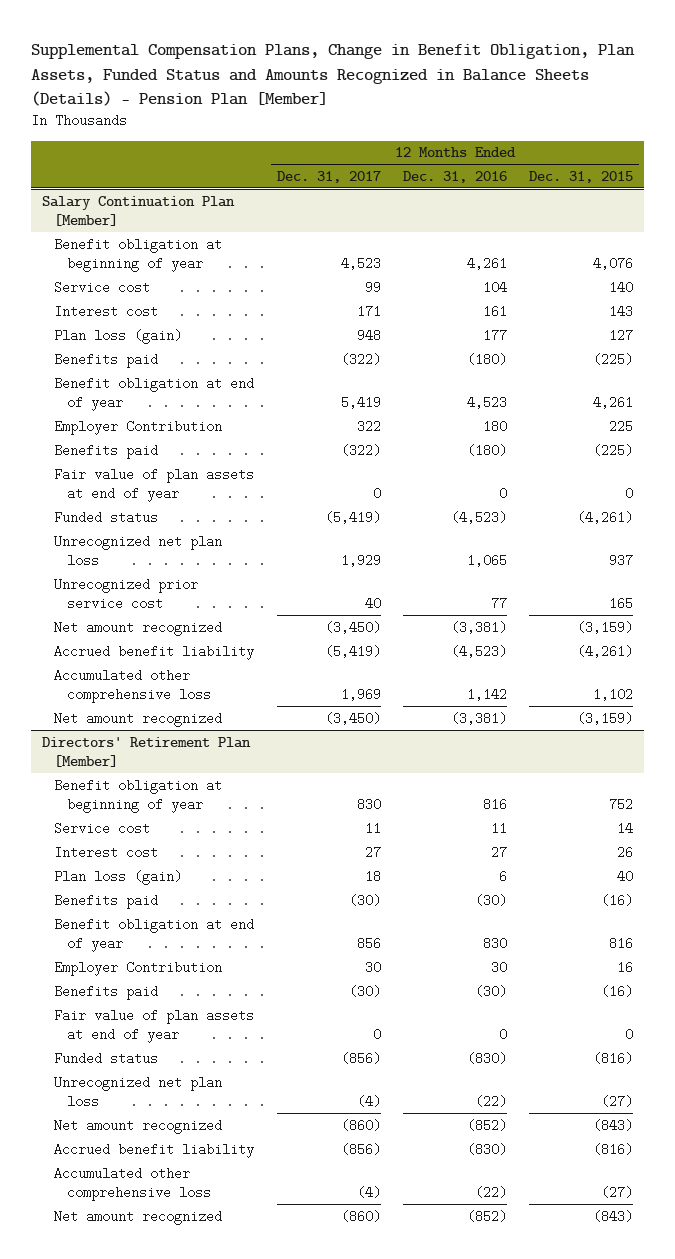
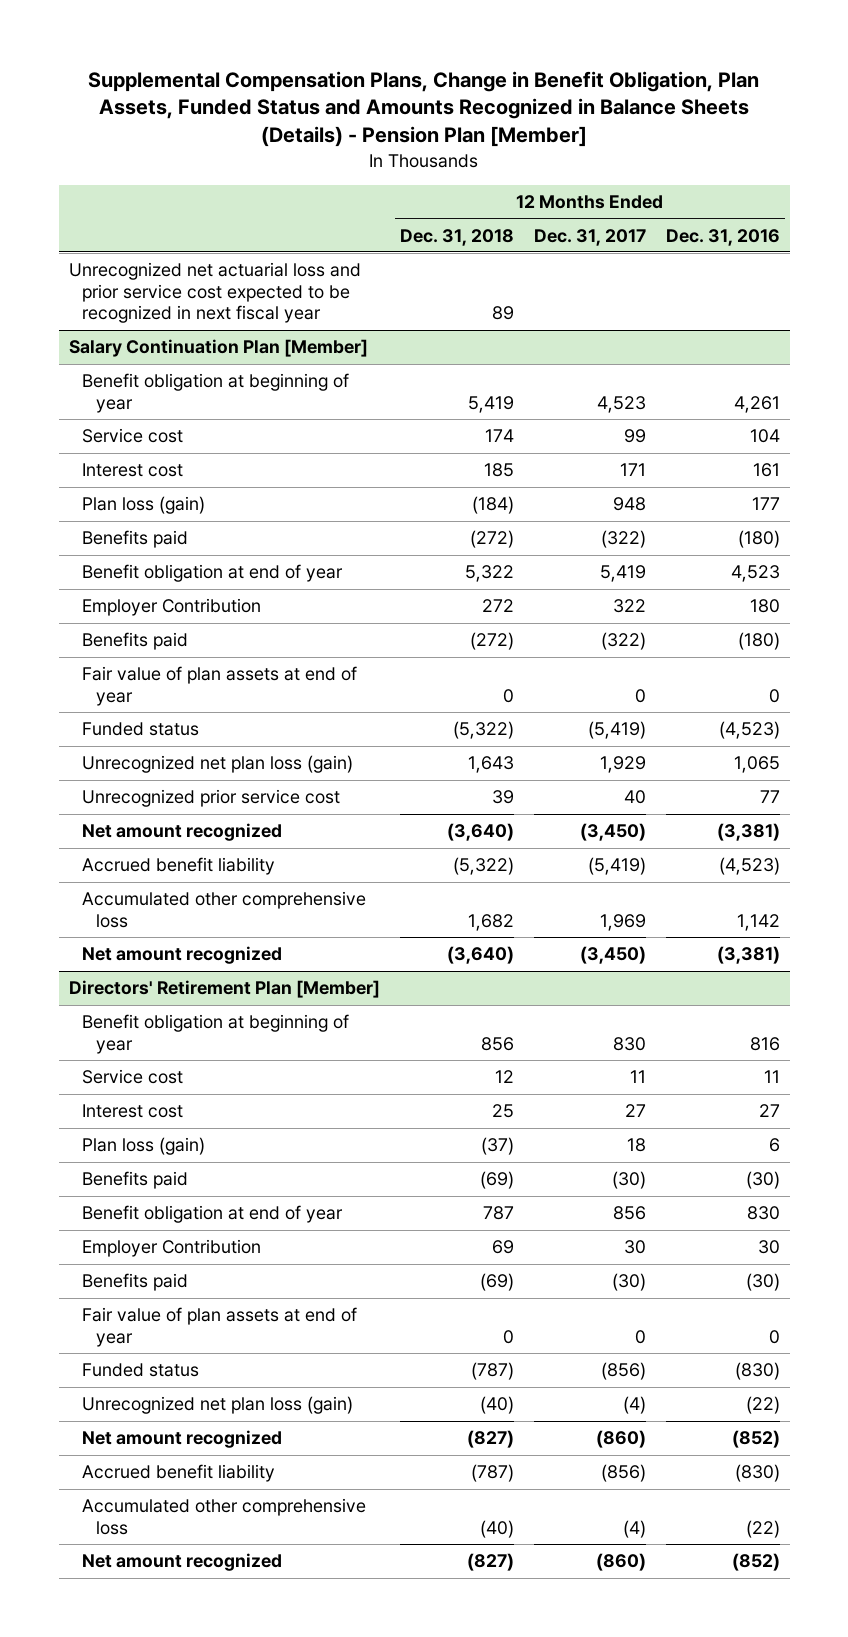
[529,170,634,183] Dec. 31, 2015 -> none
none -> [399,228,514,246] Dec. 31, 2018
none -> [68,262,361,324] Unrecognized net actuarial loss and prior service cost expected to be recognized in next fiscal year
[54,534,223,566] Unrecognized net plan loss -> [82,755,354,774] Unrecognized net plan loss (gain)
[54,1075,223,1107] Unrecognized net plan loss -> [82,1396,354,1415] Unrecognized net plan loss (gain)

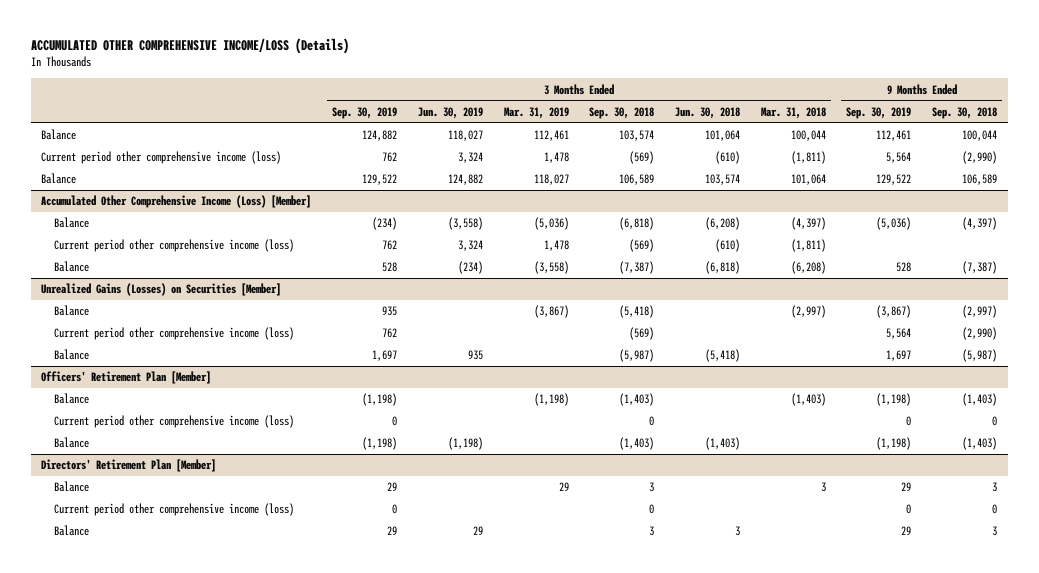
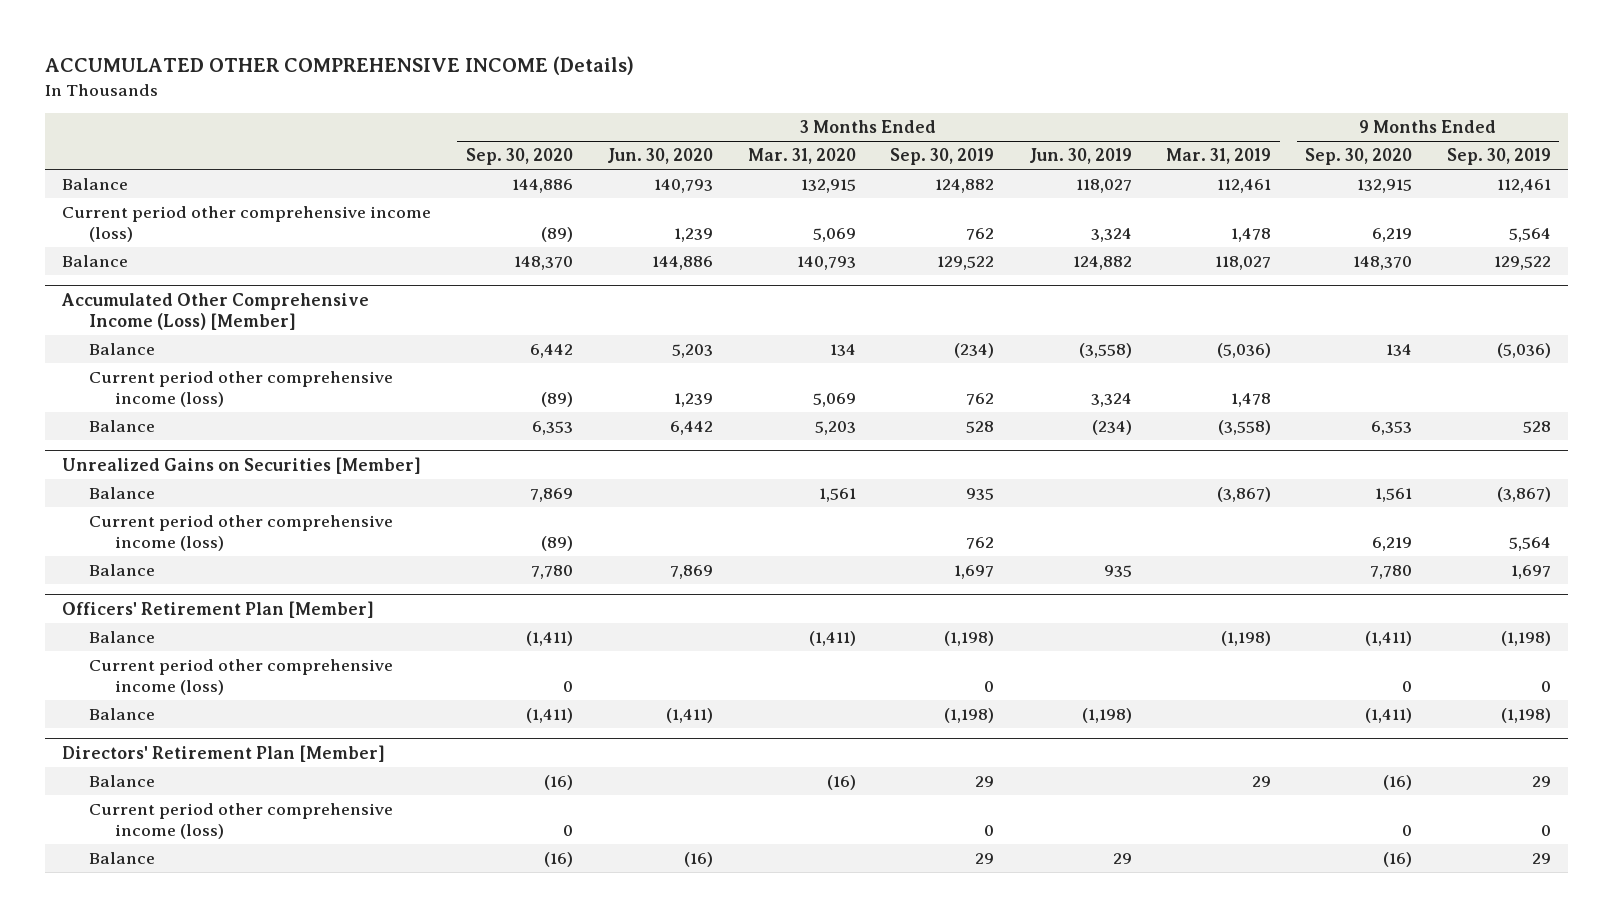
[30,37,349,54] ACCUMULATED OTHER COMPREHENSIVE INCOME/LOSS (Details) -> [45,56,635,76] ACCUMULATED OTHER COMPREHENSIVE INCOME (Details)
[589,107,655,120] Sep. 30, 2018 -> none
[675,107,741,120] Jun. 30, 2018 -> none
[760,107,826,120] Mar. 31, 2018 -> none
[932,107,998,120] Sep. 30, 2018 -> none
none -> [465,148,573,166] Sep. 30, 2020
none -> [607,148,714,165] Jun. 30, 2020
none -> [747,148,856,165] Mar. 31, 2020
none -> [1305,148,1413,166] Sep. 30, 2020
[41,283,282,297] Unrealized Gains (Losses) on Securities [Member] -> [62,456,422,474] Unrealized Gains on Securities [Member]

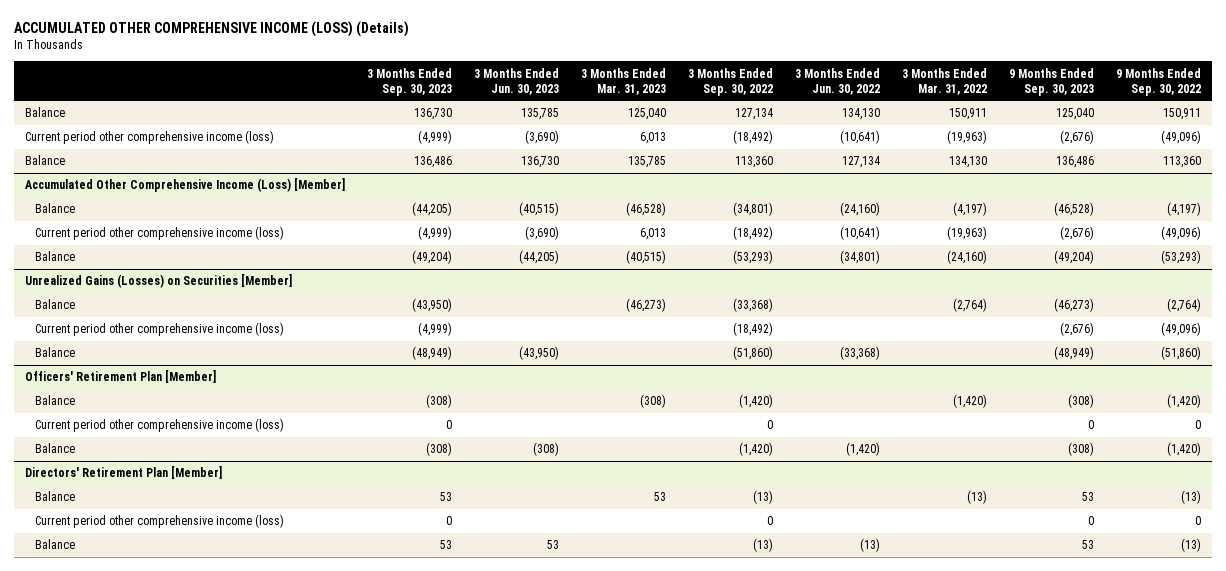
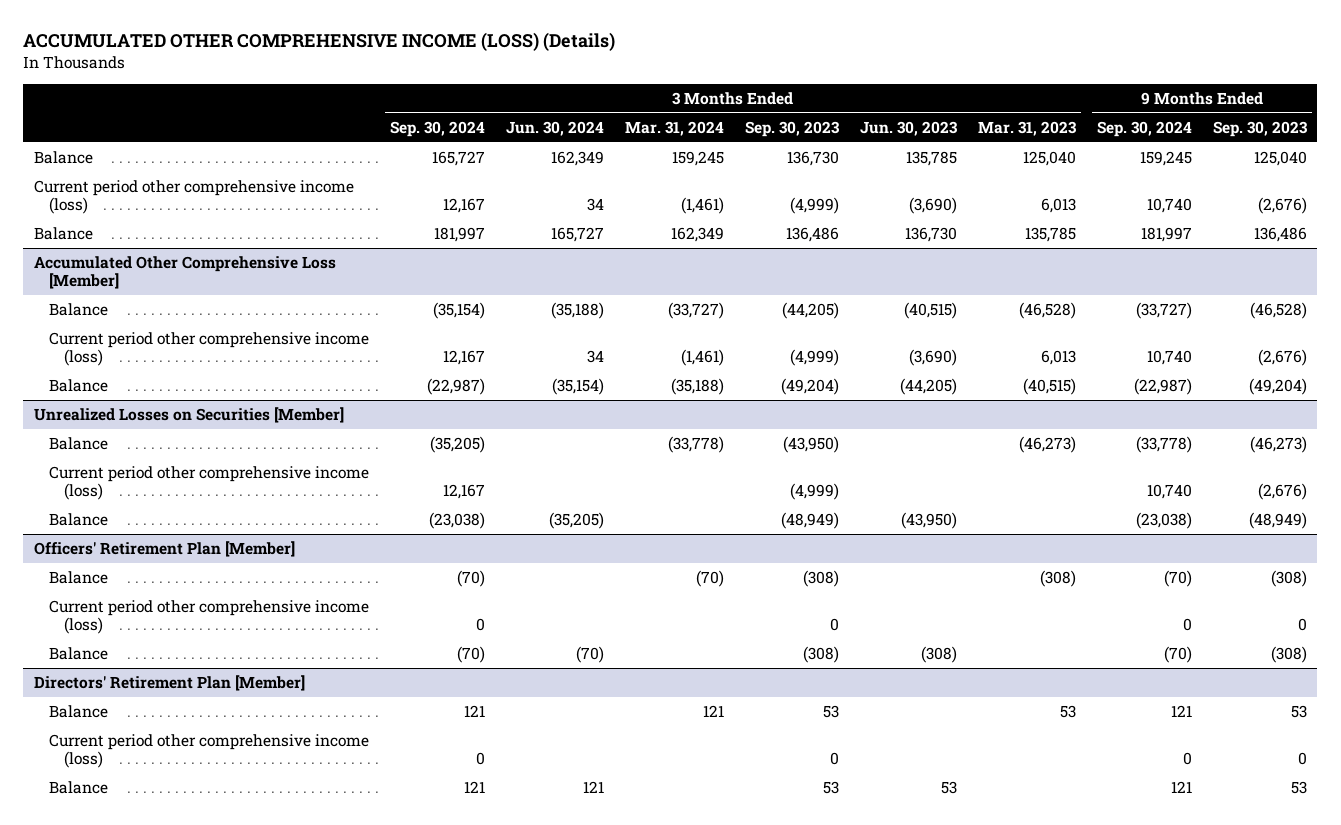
[687,67,773,96] 3 Months Ended Sep. 30, 2022 -> none
[794,67,880,95] 3 Months Ended Jun. 30, 2022 -> none
[901,67,987,95] 3 Months Ended Mar. 31, 2022 -> none
[1115,67,1201,96] 9 Months Ended Sep. 30, 2022 -> none
none -> [389,120,485,137] Sep. 30, 2024
none -> [505,120,604,136] Jun. 30, 2024
none -> [624,120,724,136] Mar. 31, 2024
none -> [1096,120,1192,137] Sep. 30, 2024
[25,178,346,193] Accumulated Other Comprehensive Income (Loss) [Member] -> [33,255,336,290] Accumulated Other Comprehensive Loss [Member]
[25,274,293,289] Unrealized Gains (Losses) on Securities [Member] -> [33,406,344,423] Unrealized Losses on Securities [Member]

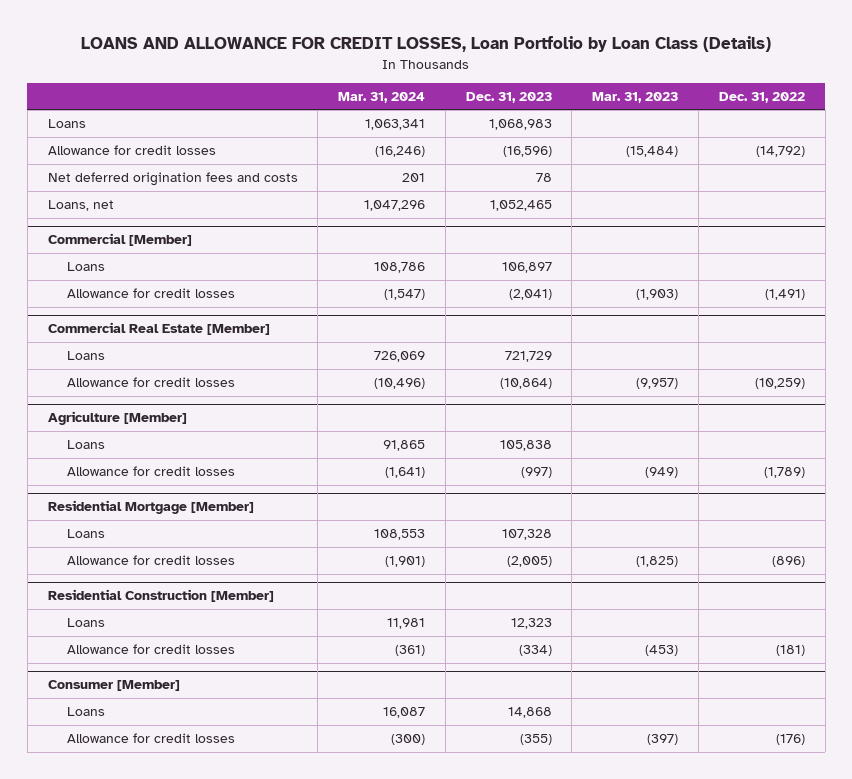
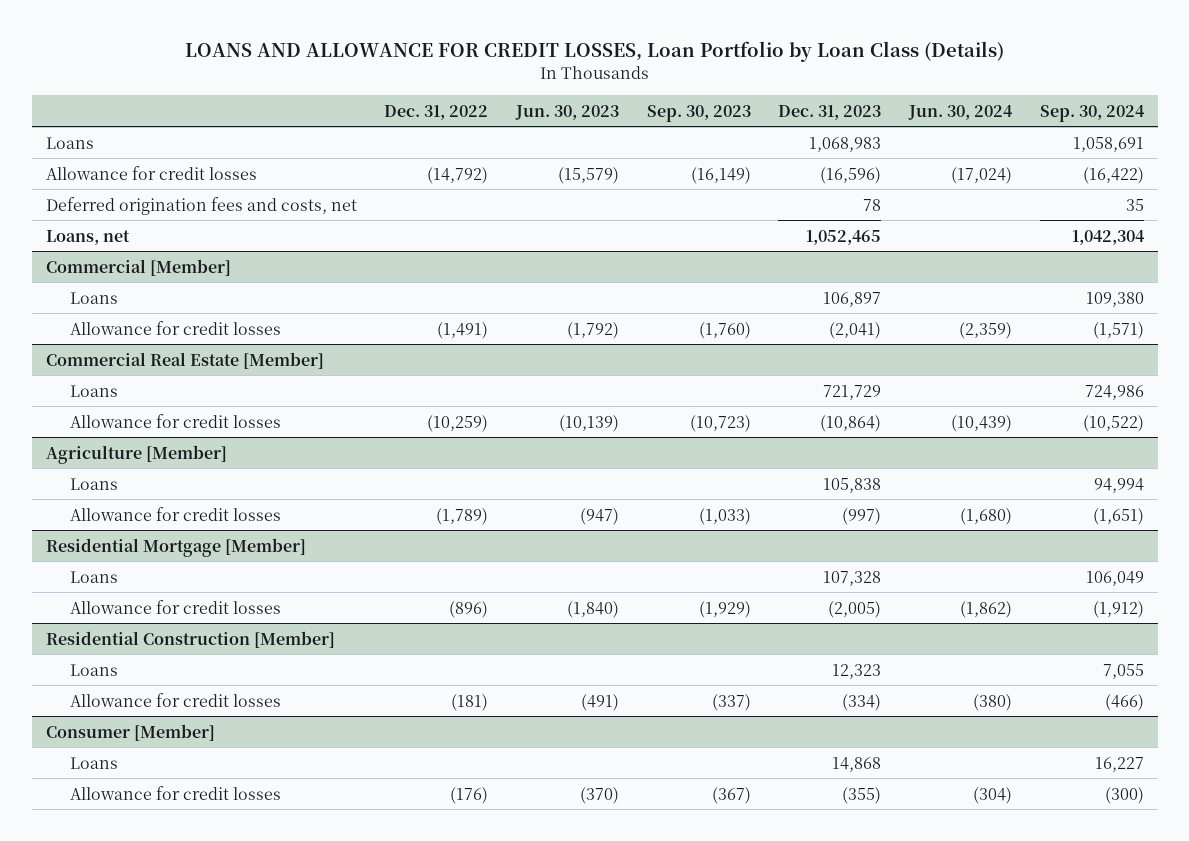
[338,91,426,103] Mar. 31, 2024 -> none
[592,91,679,103] Mar. 31, 2023 -> none
none -> [514,104,619,120] Jun. 30, 2023
none -> [646,104,751,122] Sep. 30, 2023
none -> [908,104,1014,120] Jun. 30, 2024
none -> [1039,104,1145,122] Sep. 30, 2024
[47,172,298,187] Net deferred origination fees and costs -> [45,196,357,215] Deferred origination fees and costs, net

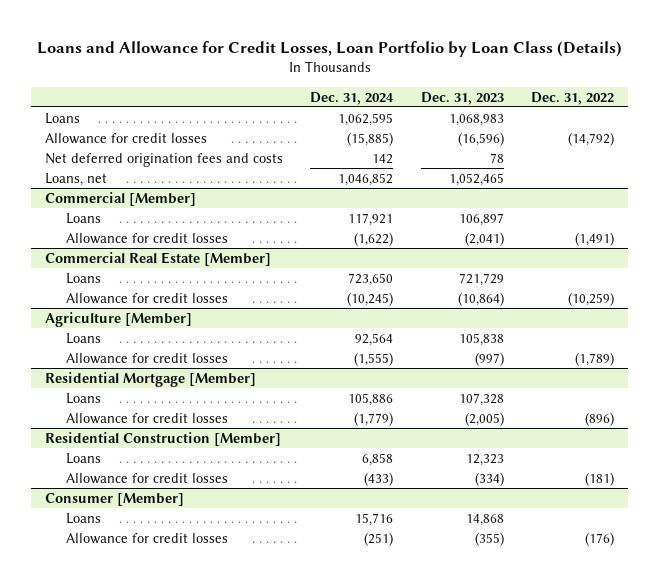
[184,40,1004,62] LOANS AND ALLOWANCE FOR CREDIT LOSSES, Loan Portfolio by Loan Class (Details) -> [36,41,622,58] Loans and Allowance for Credit Losses, Loan Portfolio by Loan Class (Details)
[514,104,619,120] Jun. 30, 2023 -> none
[646,104,751,122] Sep. 30, 2023 -> none
[908,104,1014,120] Jun. 30, 2024 -> none
[1039,104,1145,122] Sep. 30, 2024 -> none
none -> [310,91,395,105] Dec. 31, 2024
[45,196,357,215] Deferred origination fees and costs, net -> [44,152,283,167] Net deferred origination fees and costs

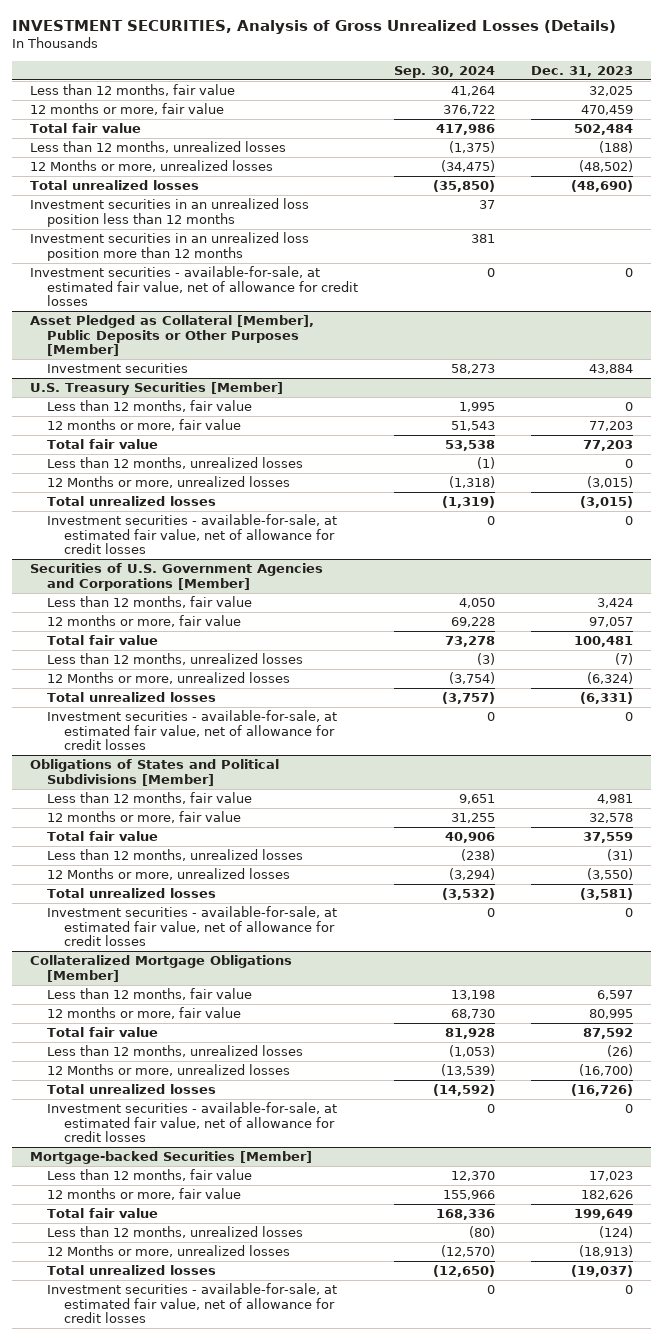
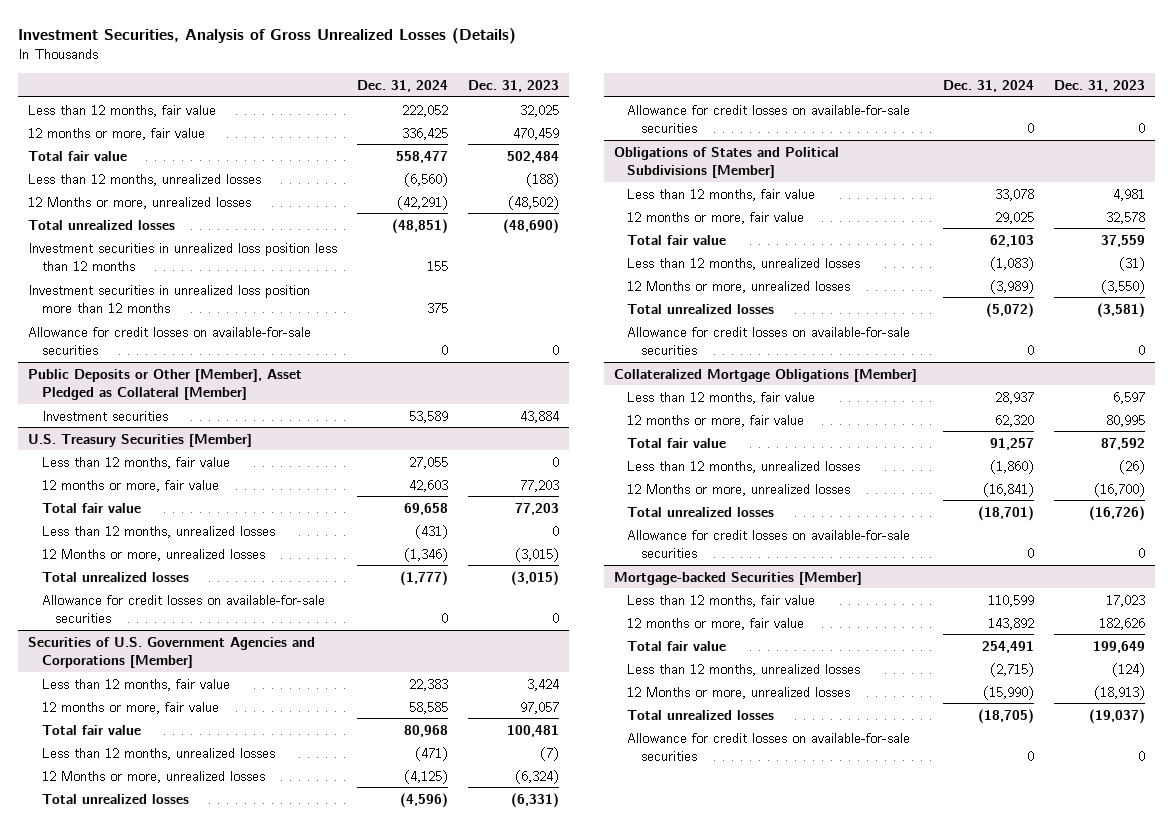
[11,20,616,35] INVESTMENT SECURITIES, Analysis of Gross Unrealized Losses (Details) -> [18,28,517,45] Investment Securities, Analysis of Gross Unrealized Losses (Details)
[393,65,495,78] Sep. 30, 2024 -> none
none -> [357,79,449,92] Dec. 31, 2024
[29,198,309,227] Investment securities in an unrealized loss position less than 12 months -> [28,242,338,271] Investment securities in unrealized loss position less than 12 months
[29,232,309,261] Investment securities in an unrealized loss position more than 12 months -> [28,284,311,313] Investment securities in unrealized loss position more than 12 months
[29,266,358,307] Investment securities - available-for-sale, at estimated fair value, net of allowance for credit losses -> [28,326,312,355] Allowance for credit losses on available-for-sale securities
[29,315,314,357] Asset Pledged as Collateral [Member], Public Deposits or Other Purposes [Member] -> [28,368,303,400] Public Deposits or Other [Member], Asset Pledged as Collateral [Member]
[46,514,337,555] Investment securities - available-for-sale, at estimated fair value, net of allowance for credit losses -> [41,594,325,623] Allowance for credit losses on available-for-sale securities
[46,710,337,751] Investment securities - available-for-sale, at estimated fair value, net of allowance for credit losses -> [627,104,911,133] Allowance for credit losses on available-for-sale securities
[46,906,337,947] Investment securities - available-for-sale, at estimated fair value, net of allowance for credit losses -> [627,326,911,355] Allowance for credit losses on available-for-sale securities
[46,1102,337,1143] Investment securities - available-for-sale, at estimated fair value, net of allowance for credit losses -> [627,529,911,558] Allowance for credit losses on available-for-sale securities
[46,1283,337,1324] Investment securities - available-for-sale, at estimated fair value, net of allowance for credit losses -> [627,732,911,761] Allowance for credit losses on available-for-sale securities

